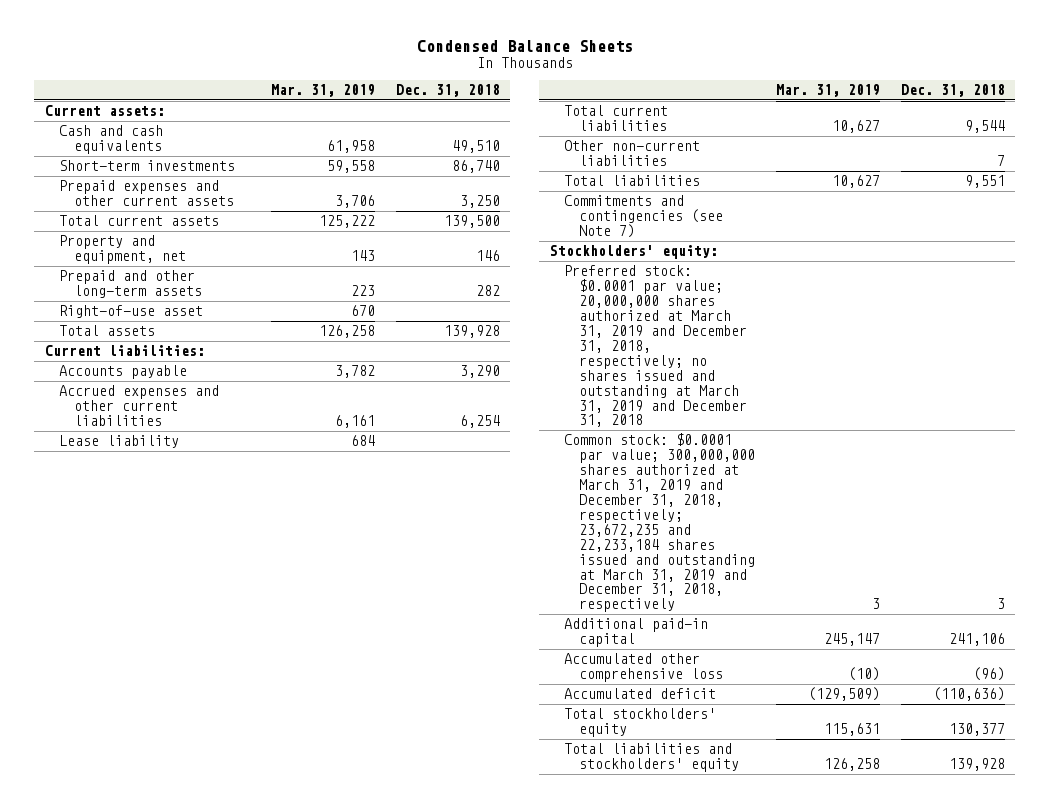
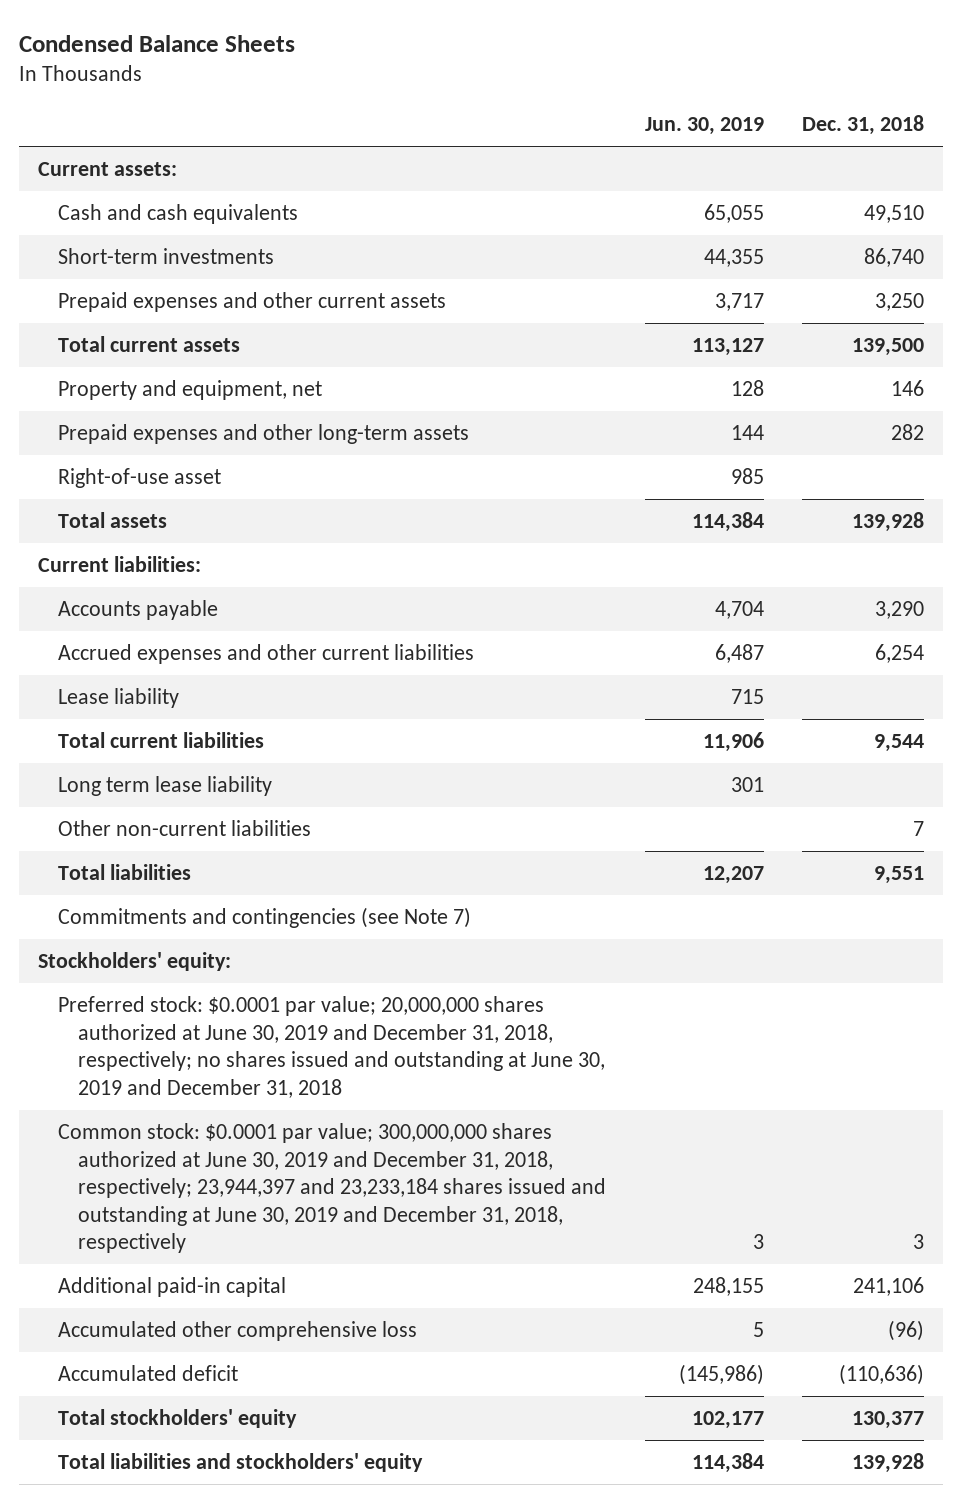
[270,84,375,98] Mar. 31, 2019 -> none
none -> [644,116,764,135] Jun. 30, 2019
[59,270,202,299] Prepaid and other long-term assets -> [58,423,470,444] Prepaid expenses and other long-term assets
none -> [58,775,273,796] Long term lease liability
[564,265,747,428] Preferred stock: $0.0001 par value; 20,000,000 shares authorized at March 31, 2019 and December 31, 2018, respectively; no shares issued and outstanding at March 31, 2019 and December 31, 2018 -> [58,995,606,1098] Preferred stock: $0.0001 par value; 20,000,000 shares authorized at June 30, 2019 and December 31, 2018, respectively; no shares issued and outstanding at June 30, 2019 and December 31, 2018
[564,433,755,613] Common stock: $0.0001 par value; 300,000,000 shares authorized at March 31, 2019 and December 31, 2018, respectively; 23,672,235 and 22,233,184 shares issued and outstanding at March 31, 2019 and December 31, 2018, respectively -> [58,1122,607,1254] Common stock: $0.0001 par value; 300,000,000 shares authorized at June 30, 2019 and December 31, 2018, respectively; 23,944,397 and 23,233,184 shares issued and outstanding at June 30, 2019 and December 31, 2018, respectively

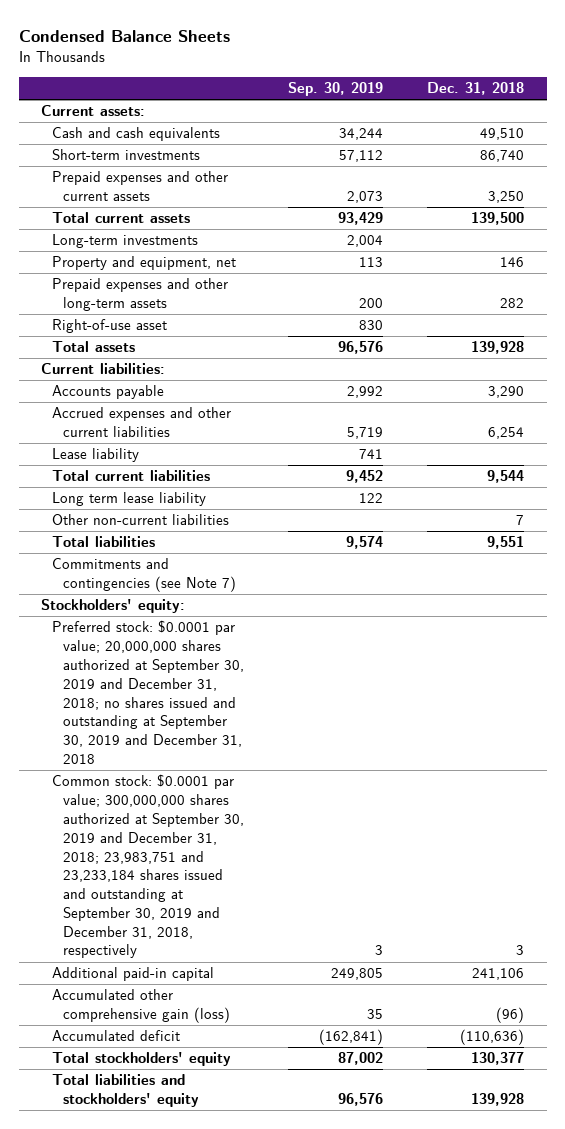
[644,116,764,135] Jun. 30, 2019 -> none
none -> [287,82,383,97] Sep. 30, 2019
none -> [51,234,198,249] Long-term investments
[58,995,606,1098] Preferred stock: $0.0001 par value; 20,000,000 shares authorized at June 30, 2019 and December 31, 2018, respectively; no shares issued and outstanding at June 30, 2019 and December 31, 2018 -> [51,620,244,764] Preferred stock: $0.0001 par value; 20,000,000 shares authorized at September 30, 2019 and December 31, 2018; no shares issued and outstanding at September 30, 2019 and December 31, 2018
[58,1122,607,1254] Common stock: $0.0001 par value; 300,000,000 shares authorized at June 30, 2019 and December 31, 2018, respectively; 23,944,397 and 23,233,184 shares issued and outstanding at June 30, 2019 and December 31, 2018, respectively -> [51,774,244,959] Common stock: $0.0001 par value; 300,000,000 shares authorized at September 30, 2019 and December 31, 2018; 23,983,751 and 23,233,184 shares issued and outstanding at September 30, 2019 and December 31, 2018, respectively
[58,1320,418,1341] Accumulated other comprehensive loss -> [51,989,230,1024] Accumulated other comprehensive gain (loss)

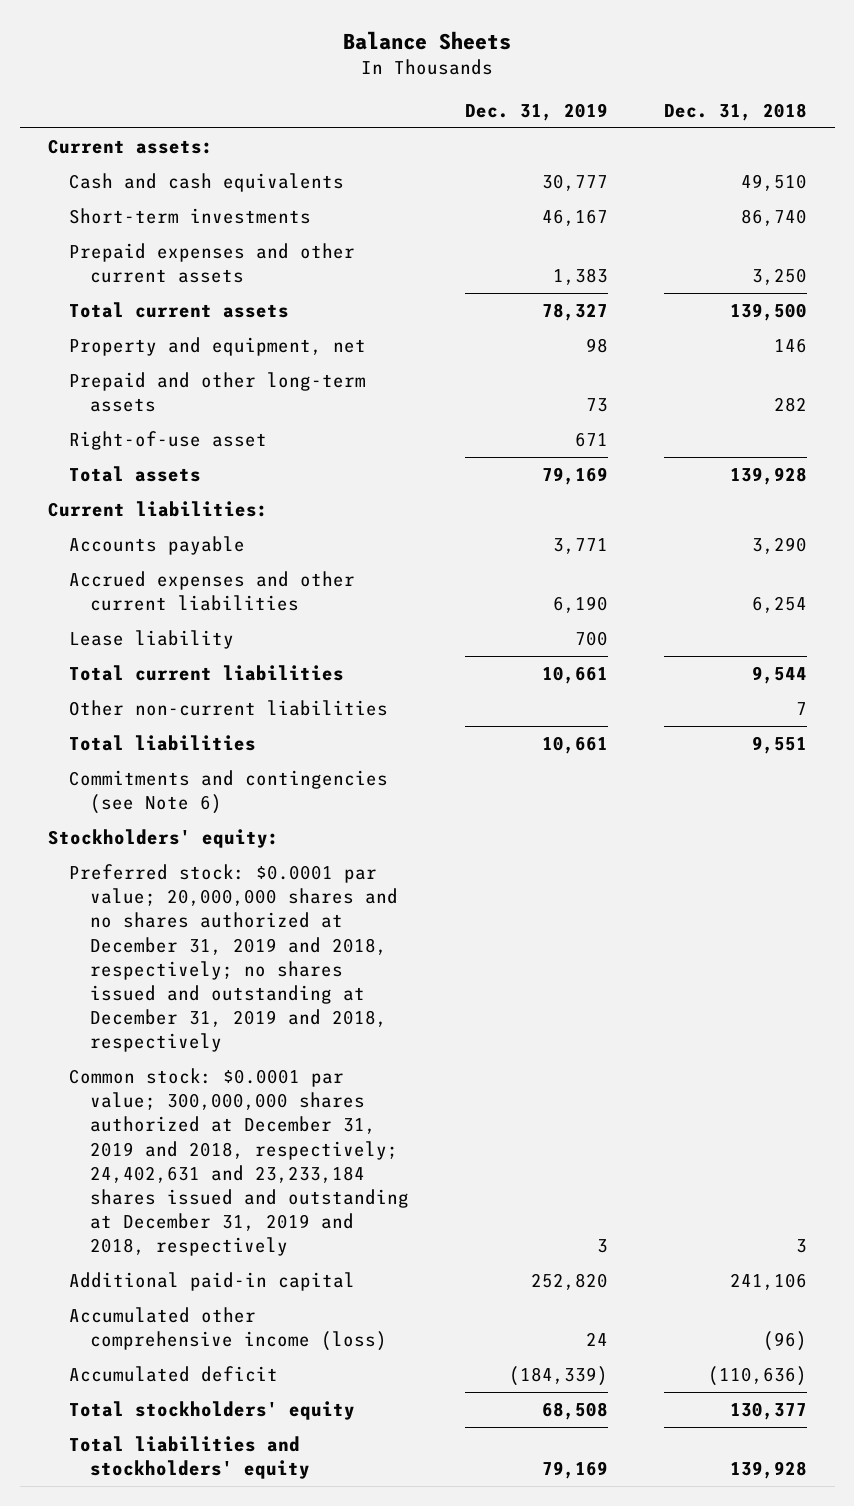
[18,29,230,42] Condensed Balance Sheets -> [343,30,512,50] Balance Sheets
[287,82,383,97] Sep. 30, 2019 -> none
none -> [464,102,608,121] Dec. 31, 2019
[51,234,198,249] Long-term investments -> none
[51,278,228,312] Prepaid expenses and other long-term assets -> [68,372,366,413] Prepaid and other long-term assets
[51,492,206,507] Long term lease liability -> none
[51,558,236,593] Commitments and contingencies (see Note 7) -> [68,770,388,815] Commitments and contingencies (see Note 6)
[51,620,244,764] Preferred stock: $0.0001 par value; 20,000,000 shares authorized at September 30, 2019 and December 31, 2018; no shares issued and outstanding at September 30, 2019 and December 31, 2018 -> [68,864,399,1053] Preferred stock: $0.0001 par value; 20,000,000 shares and no shares authorized at December 31, 2019 and 2018, respectively; no shares issued and outstanding at December 31, 2019 and 2018, respectively
[51,774,244,959] Common stock: $0.0001 par value; 300,000,000 shares authorized at September 30, 2019 and December 31, 2018; 23,983,751 and 23,233,184 shares issued and outstanding at September 30, 2019 and December 31, 2018, respectively -> [68,1068,410,1257] Common stock: $0.0001 par value; 300,000,000 shares authorized at December 31, 2019 and 2018, respectively; 24,402,631 and 23,233,184 shares issued and outstanding at December 31, 2019 and 2018, respectively
[51,989,230,1024] Accumulated other comprehensive gain (loss) -> [68,1307,388,1352] Accumulated other comprehensive income (loss)

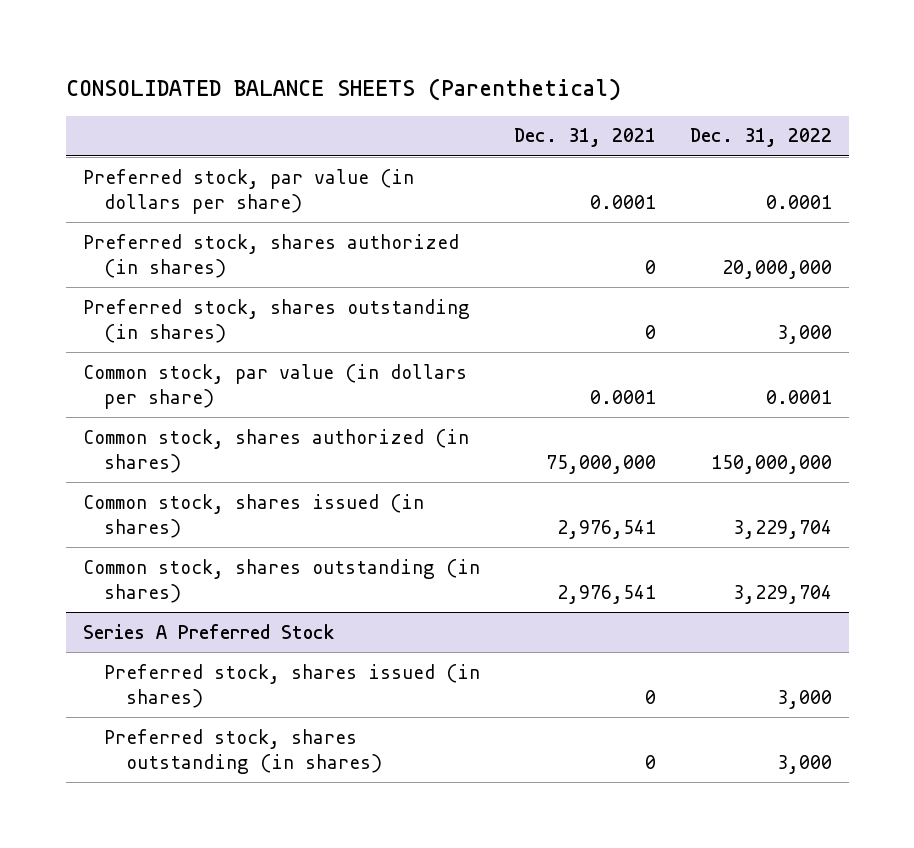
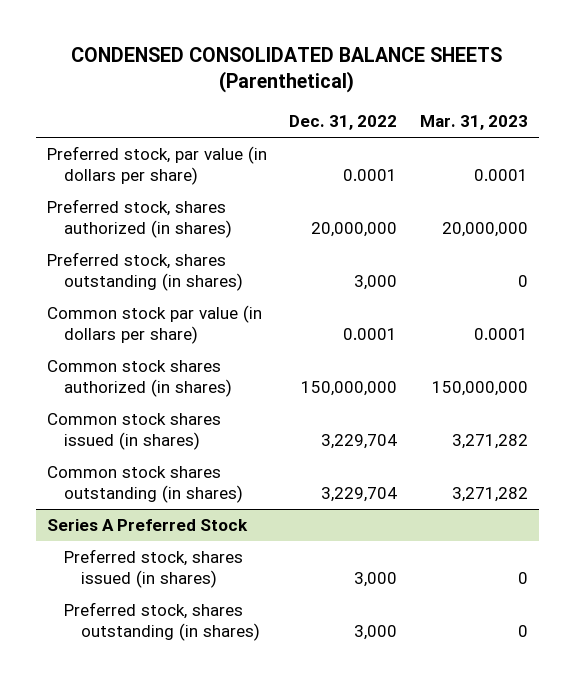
[65,78,621,102] CONSOLIDATED BALANCE SHEETS (Parenthetical) -> [71,46,503,94] CONDENSED CONSOLIDATED BALANCE SHEETS (Parenthetical)
[513,128,656,148] Dec. 31, 2021 -> none
none -> [419,115,528,131] Mar. 31, 2023
[82,363,467,409] Common stock, par value (in dollars per share) -> [46,305,262,345] Common stock par value (in dollars per share)
[82,428,469,473] Common stock, shares authorized (in shares) -> [46,360,233,398] Common stock shares authorized (in shares)
[82,493,424,538] Common stock, shares issued (in shares) -> [46,413,221,451] Common stock shares issued (in shares)
[82,558,480,603] Common stock, shares outstanding (in shares) -> [46,466,244,504] Common stock shares outstanding (in shares)

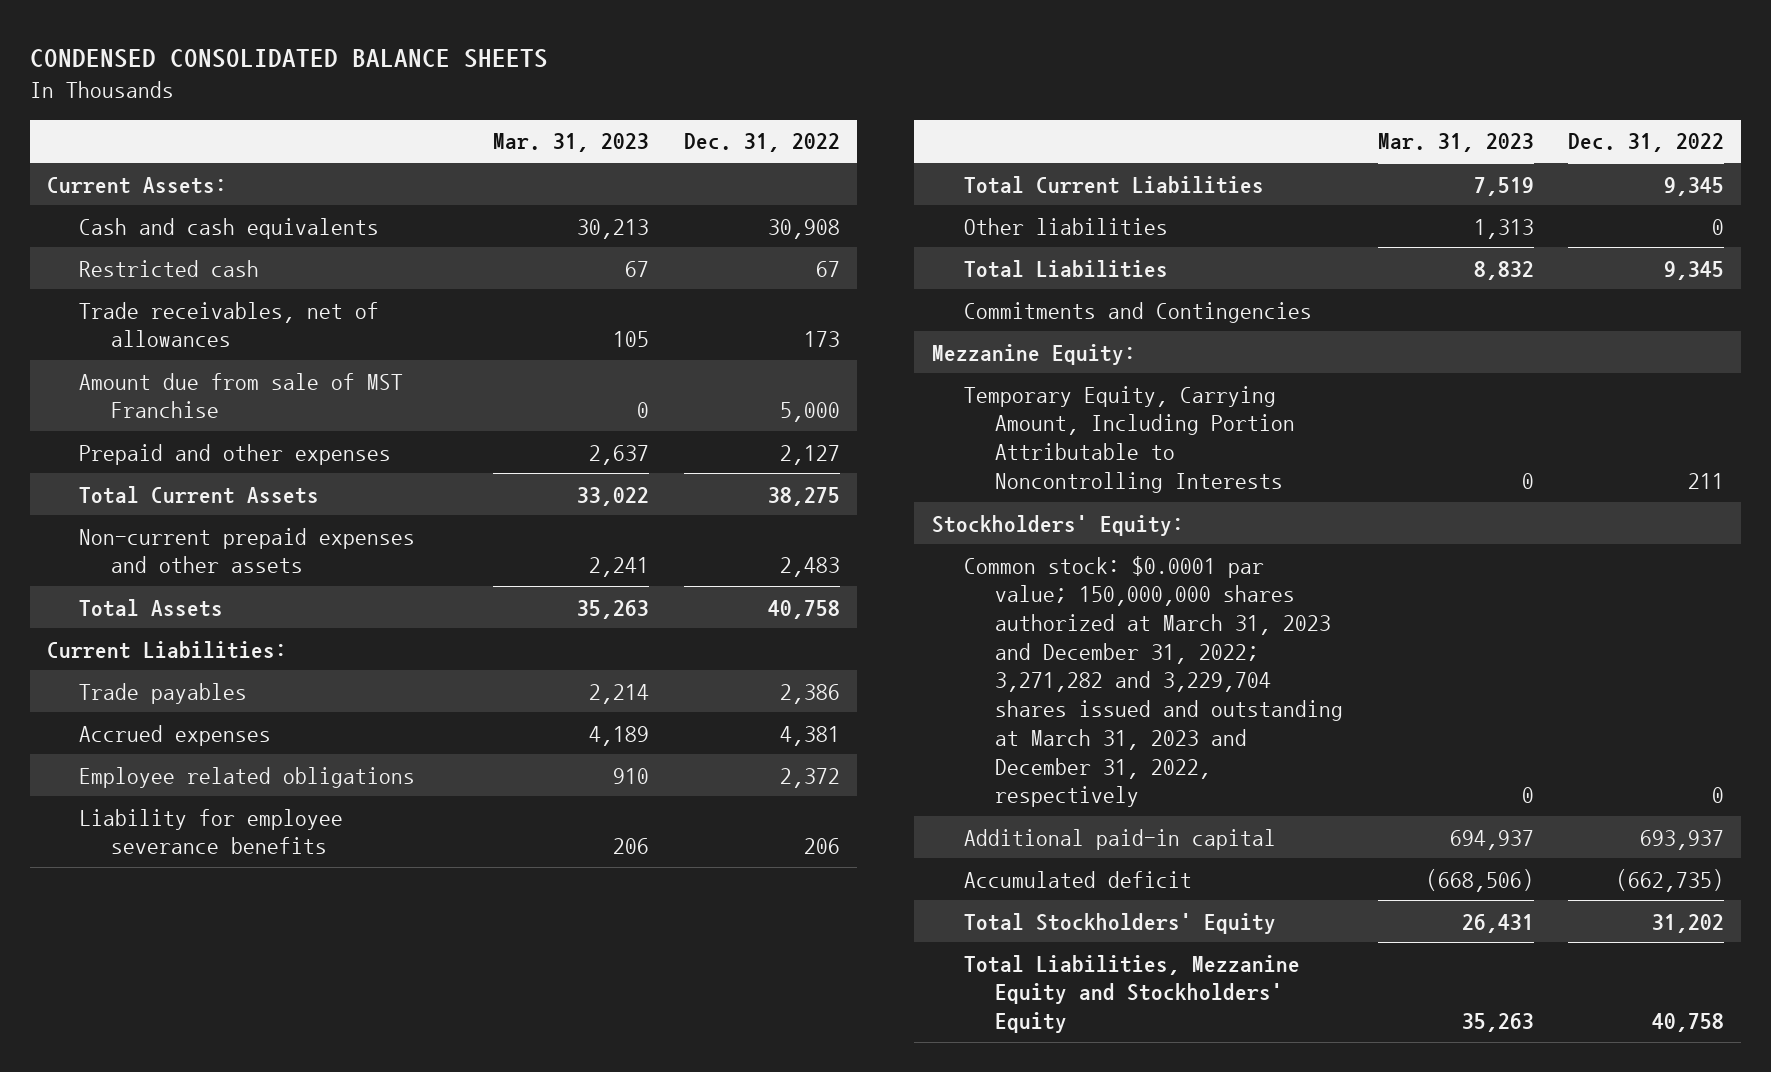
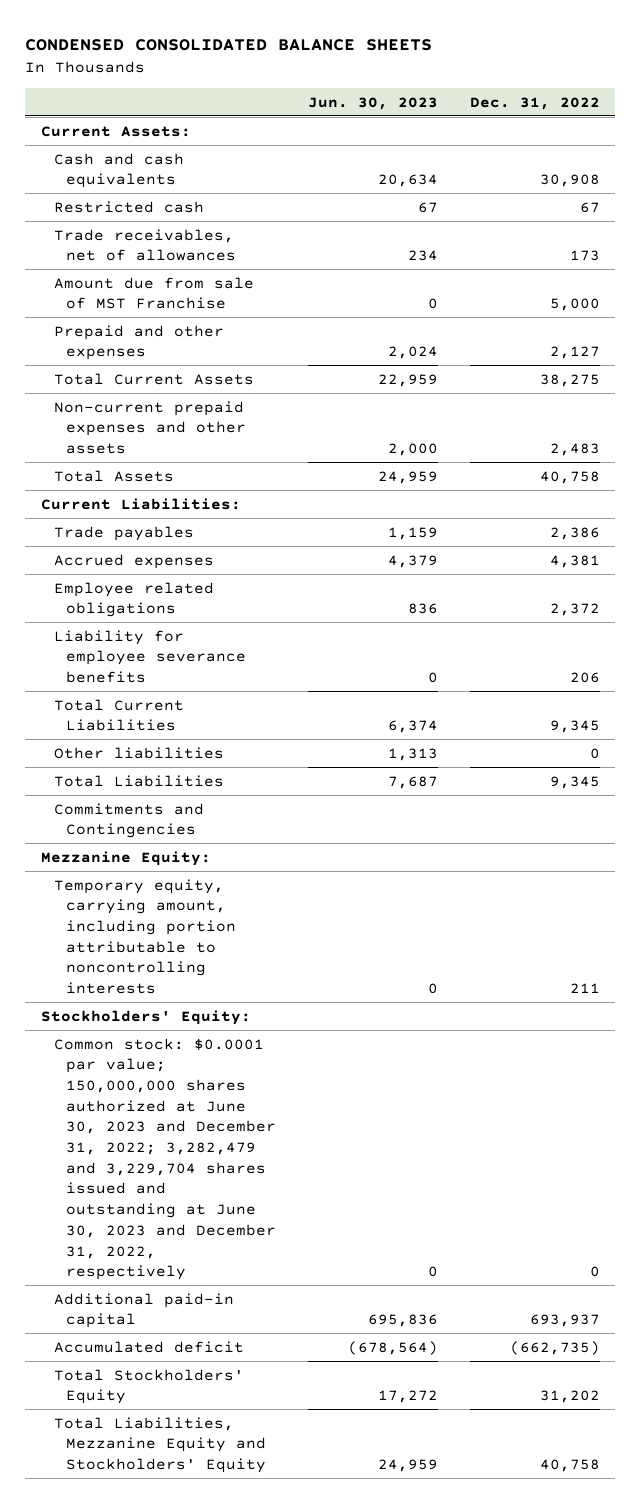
[493,133,650,153] Mar. 31, 2023 -> none
none -> [307,96,438,110] Jun. 30, 2023
[963,385,1296,493] Temporary Equity, Carrying Amount, Including Portion Attributable to Noncontrolling Interests -> [53,878,237,995] Temporary equity, carrying amount, including portion attributable to noncontrolling interests
[963,555,1344,808] Common stock: $0.0001 par value; 150,000,000 shares authorized at March 31, 2023 and December 31, 2022; 3,271,282 and 3,229,704 shares issued and outstanding at March 31, 2023 and December 31, 2022, respectively -> [53,1037,277,1281] Common stock: $0.0001 par value; 150,000,000 shares authorized at June 30, 2023 and December 31, 2022; 3,282,479 and 3,229,704 shares issued and outstanding at June 30, 2023 and December 31, 2022, respectively

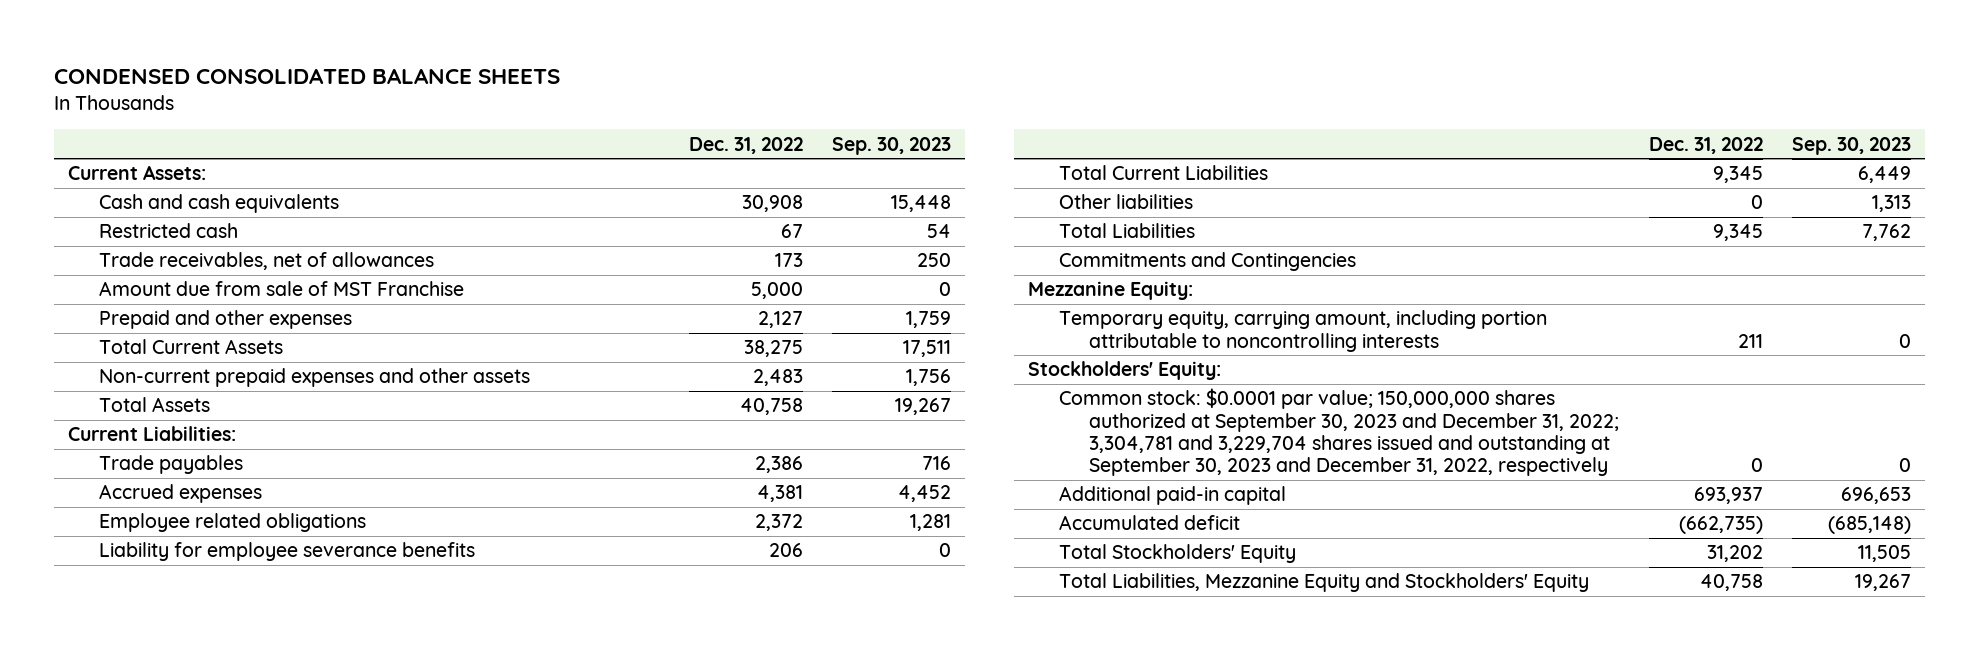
[307,96,438,110] Jun. 30, 2023 -> none
none -> [831,136,951,155] Sep. 30, 2023
[53,1037,277,1281] Common stock: $0.0001 par value; 150,000,000 shares authorized at June 30, 2023 and December 31, 2022; 3,282,479 and 3,229,704 shares issued and outstanding at June 30, 2023 and December 31, 2022, respectively -> [1058,388,1620,477] Common stock: $0.0001 par value; 150,000,000 shares authorized at September 30, 2023 and December 31, 2022; 3,304,781 and 3,229,704 shares issued and outstanding at September 30, 2023 and December 31, 2022, respectively

